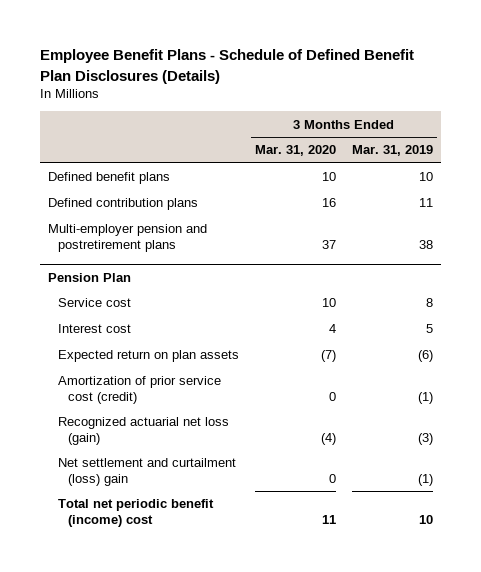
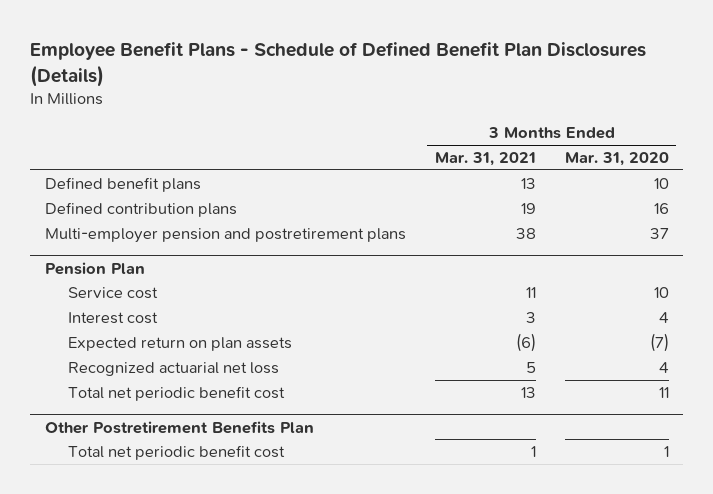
[351,145,433,157] Mar. 31, 2019 -> none
none -> [434,151,536,166] Mar. 31, 2021
[58,376,222,404] Amortization of prior service cost (credit) -> none
[58,458,237,486] Net settlement and curtailment (loss) gain -> none
[58,417,230,445] Recognized actuarial net loss (gain) -> [67,361,279,376] Recognized actuarial net loss
[320,432,336,445] (4) -> [658,361,669,373] 4
[58,499,215,527] Total net periodic benefit (income) cost -> [67,385,285,401] Total net periodic benefit cost
none -> [44,420,314,434] Other Postretirement Benefits Plan
none -> [67,444,285,460] Total net periodic benefit cost

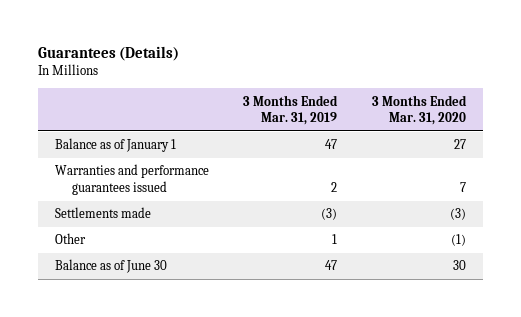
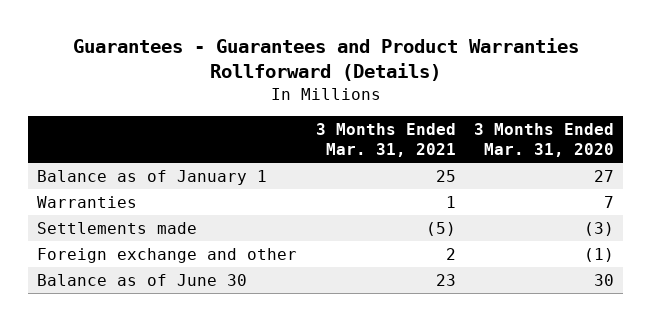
[37,45,179,61] Guarantees (Details) -> [72,38,579,82] Guarantees - Guarantees and Product Warranties Rollforward (Details)
[243,94,339,126] 3 Months Ended Mar. 31, 2019 -> none
none -> [315,122,456,157] 3 Months Ended Mar. 31, 2021
[54,164,209,196] Warranties and performance guarantees issued -> [37,195,138,208] Warranties
[54,233,86,245] Other -> [37,247,298,263] Foreign exchange and other

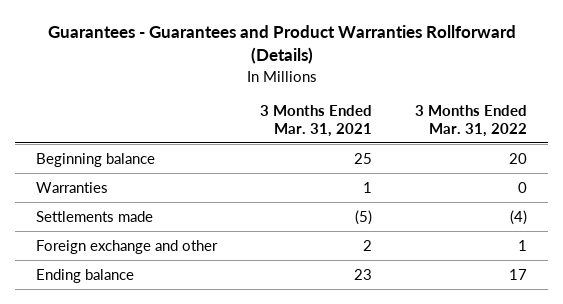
[474,122,615,157] 3 Months Ended Mar. 31, 2020 -> none
none -> [414,105,527,137] 3 Months Ended Mar. 31, 2022
[37,169,268,185] Balance as of January 1 -> [36,152,156,167] Beginning balance
[37,273,248,286] Balance as of June 30 -> [36,268,135,283] Ending balance

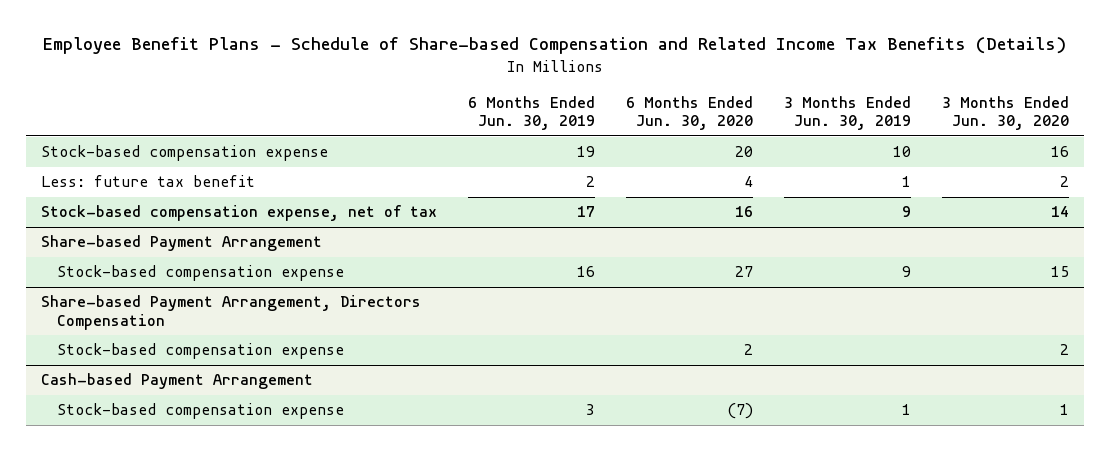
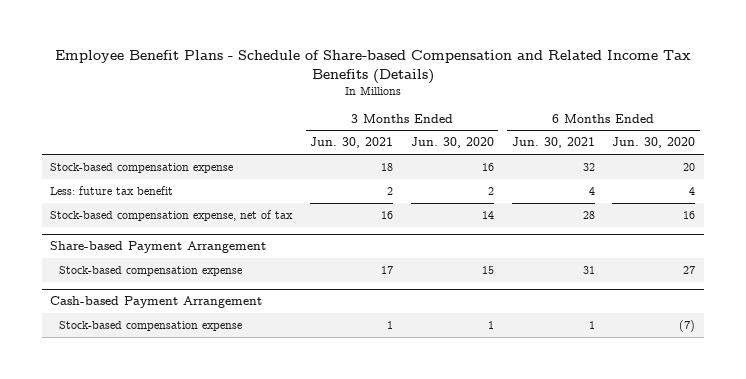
[468,95,596,131] 6 Months Ended Jun. 30, 2019 -> none
[784,95,912,131] 3 Months Ended Jun. 30, 2019 -> none
none -> [310,137,394,149] Jun. 30, 2021
none -> [511,137,595,149] Jun. 30, 2021
[41,295,422,330] Share-based Payment Arrangement, Directors Compensation -> none
[57,343,345,360] Stock-based compensation expense -> none

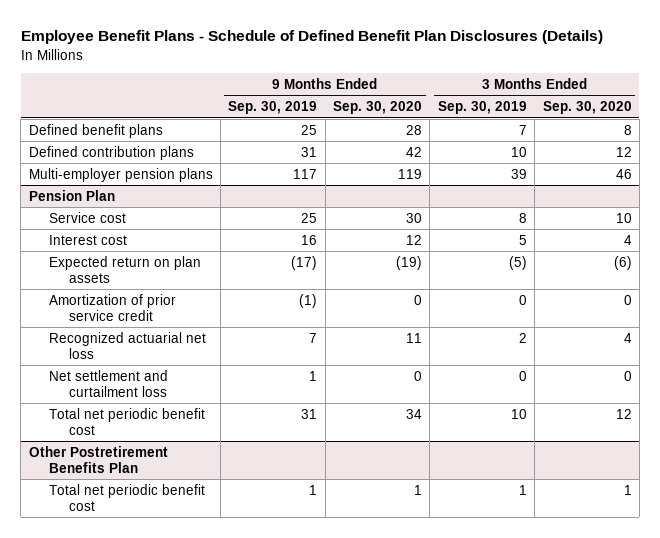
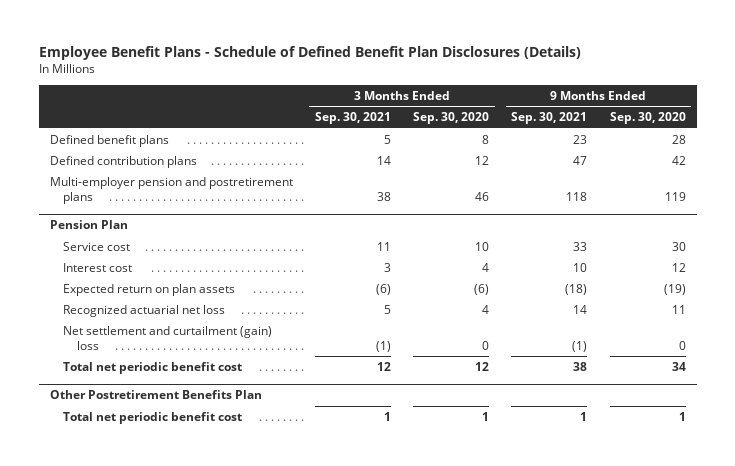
[228,101,318,115] Sep. 30, 2019 -> none
[437,101,527,115] Sep. 30, 2019 -> none
none -> [314,112,391,125] Sep. 30, 2021
none -> [511,112,588,125] Sep. 30, 2021
[28,167,213,182] Multi-employer pension plans -> [49,176,293,204] Multi-employer pension and postretirement plans
[48,293,176,321] Amortization of prior service credit -> none
[48,369,168,397] Net settlement and curtailment loss -> [63,325,273,350] Net settlement and curtailment (gain) loss

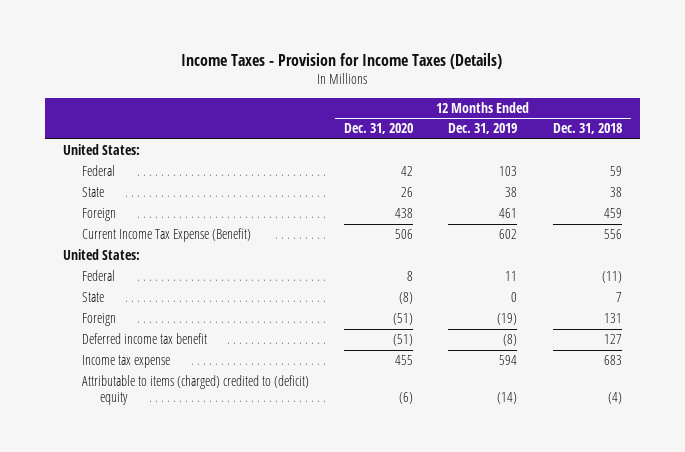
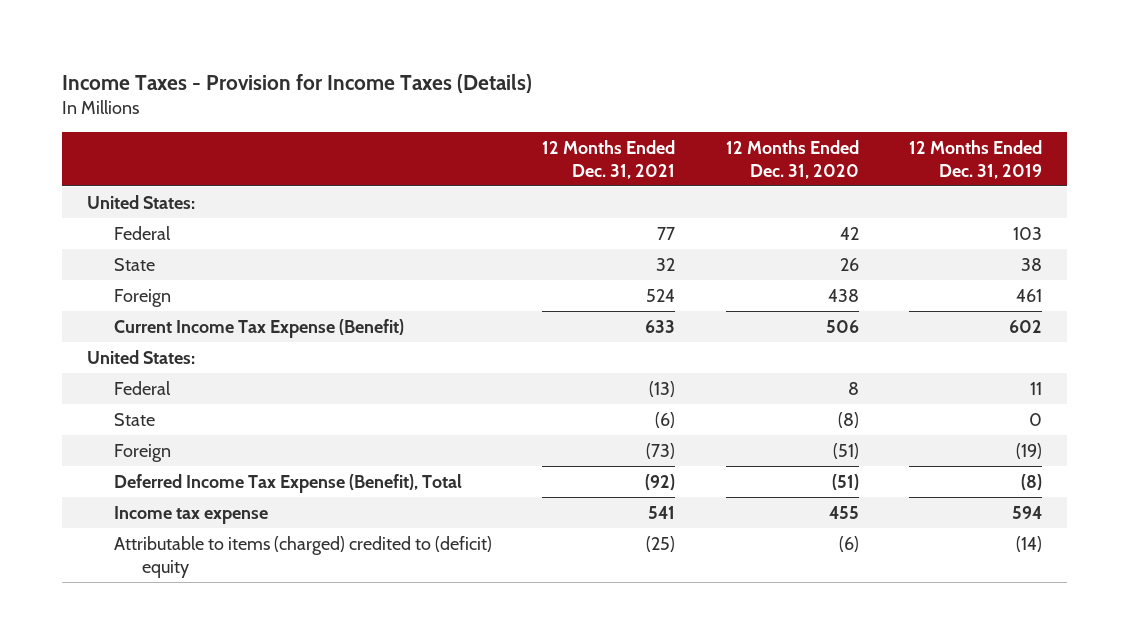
[552,123,622,135] Dec. 31, 2018 -> none
none -> [542,139,676,179] 12 Months Ended Dec. 31, 2021
[81,333,207,345] Deferred income tax benefit -> [114,473,463,493] Deferred Income Tax Expense (Benefit), Total

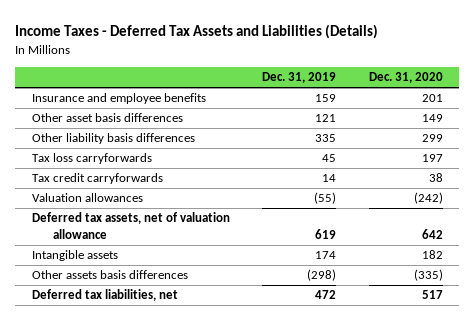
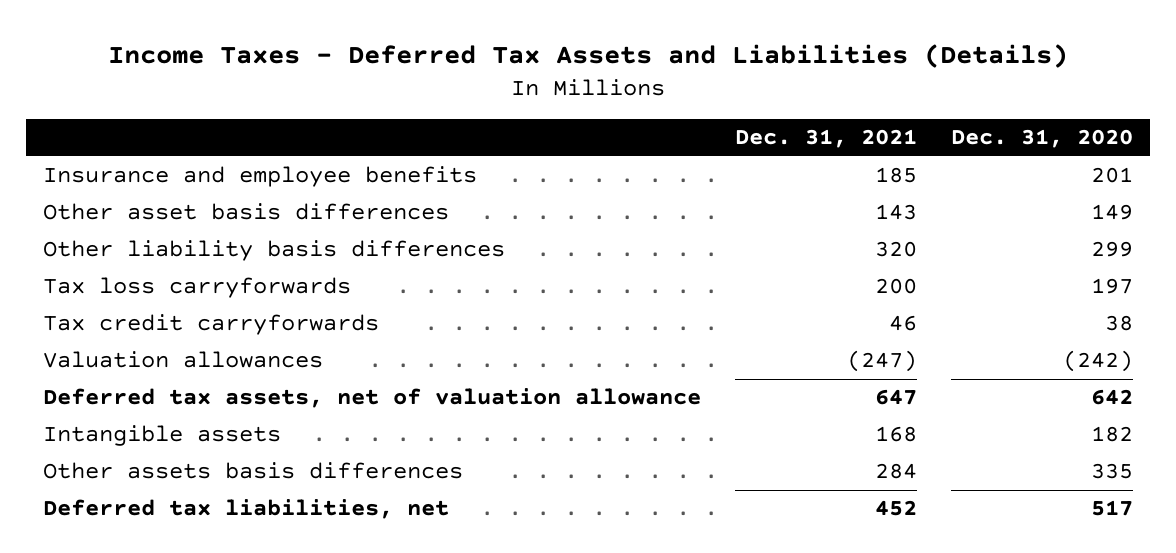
[262,72,337,84] Dec. 31, 2019 -> none
none -> [734,129,917,149] Dec. 31, 2021
[413,269,443,282] (335) -> [1090,463,1133,480] 335

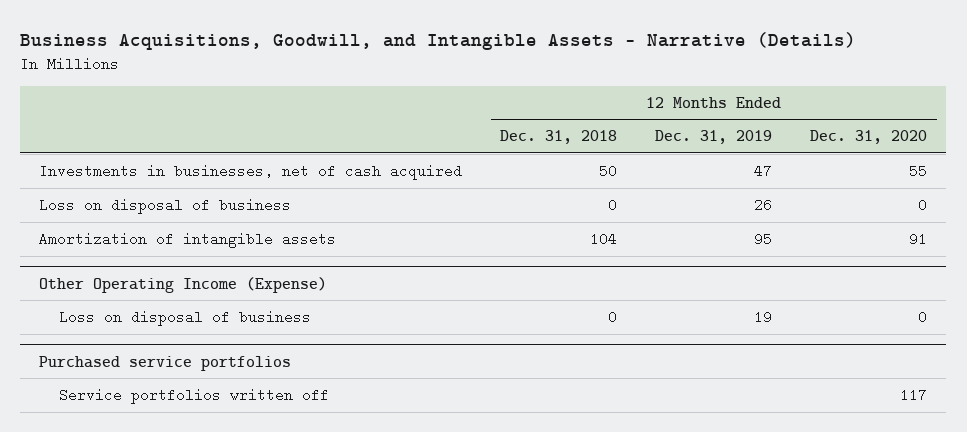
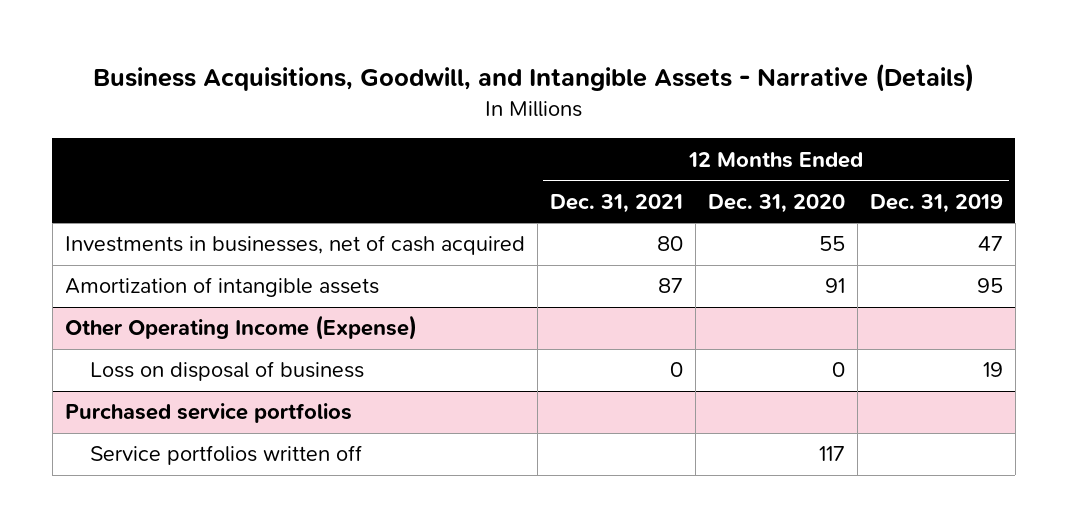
[500,130,618,145] Dec. 31, 2018 -> none
none -> [549,193,683,213] Dec. 31, 2021
[39,197,292,214] Loss on disposal of business -> none

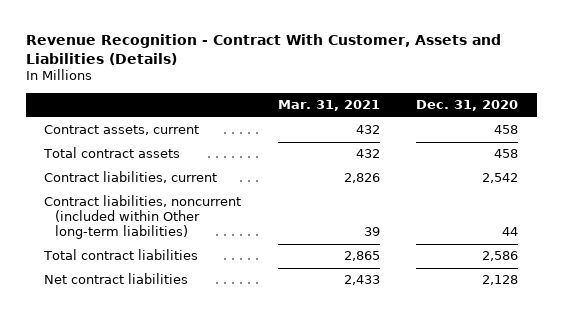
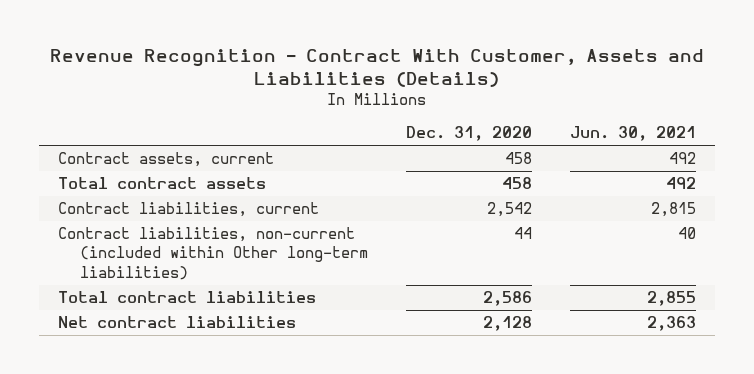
[277,100,380,112] Mar. 31, 2021 -> none
none -> [570,126,697,142] Jun. 30, 2021
[43,195,241,240] Contract liabilities, noncurrent (included within Other long-term liabilities) -> [57,227,368,280] Contract liabilities, non-current (included within Other long-term liabilities)

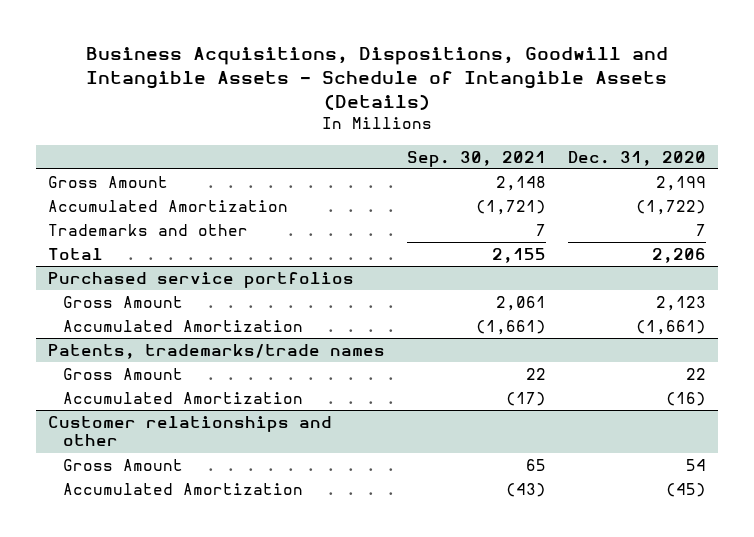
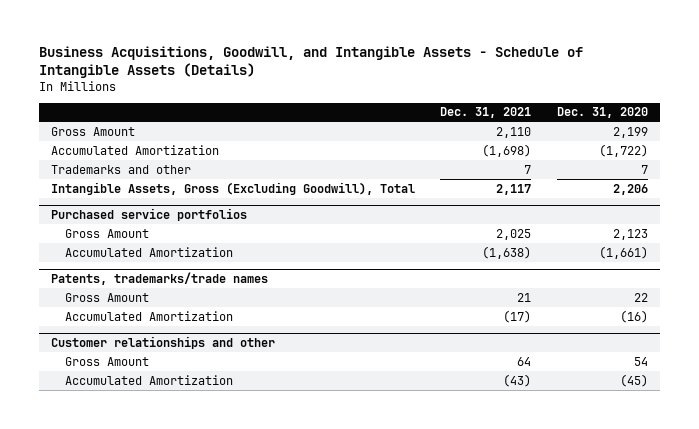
[86,47,669,111] Business Acquisitions, Dispositions, Goodwill and Intangible Assets - Schedule of Intangible Assets (Details) -> [38,45,583,79] Business Acquisitions, Goodwill, and Intangible Assets - Schedule of Intangible Assets (Details)
[407,150,547,167] Sep. 30, 2021 -> none
none -> [440,107,532,119] Dec. 31, 2021
[47,248,103,261] Total -> [51,181,416,195] Intangible Assets, Gross (Excluding Goodwill), Total

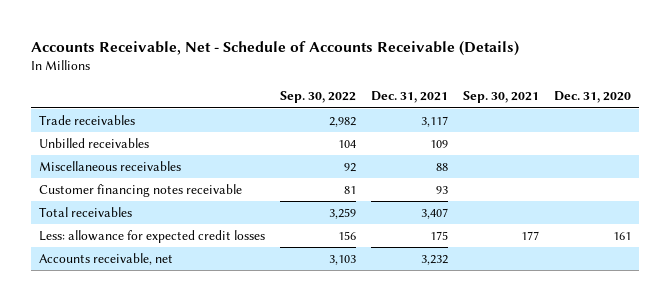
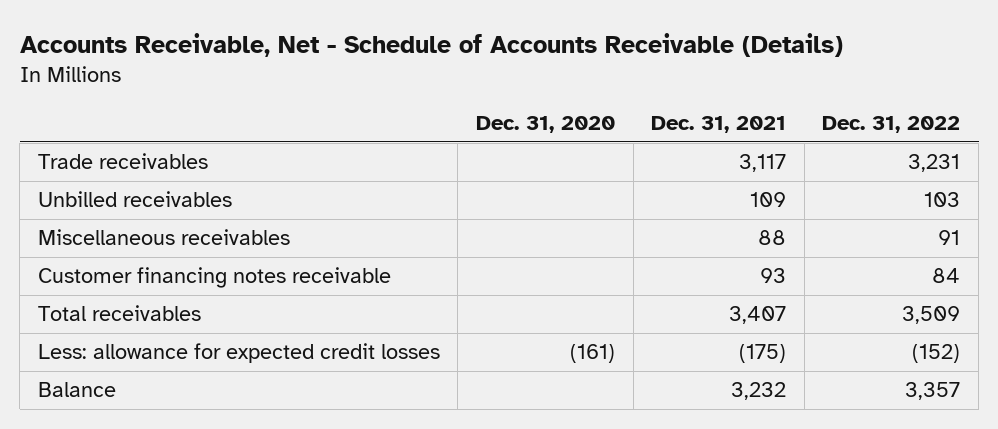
[279,91,356,104] Sep. 30, 2022 -> none
[462,91,539,104] Sep. 30, 2021 -> none
none -> [822,115,961,133] Dec. 31, 2022
[429,231,448,241] 175 -> [739,344,787,364] (175)
[613,232,632,241] 161 -> [570,344,616,364] (161)
[38,253,173,266] Accounts receivable, net -> [37,382,116,398] Balance

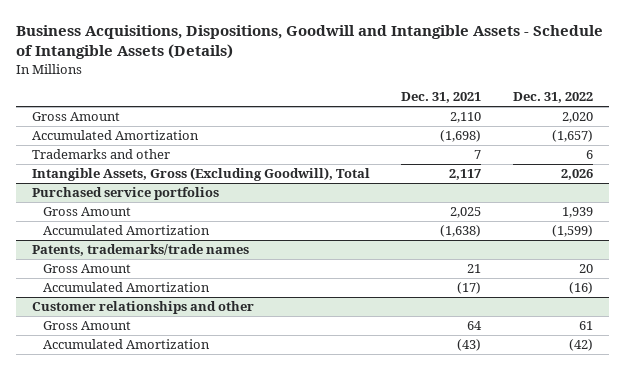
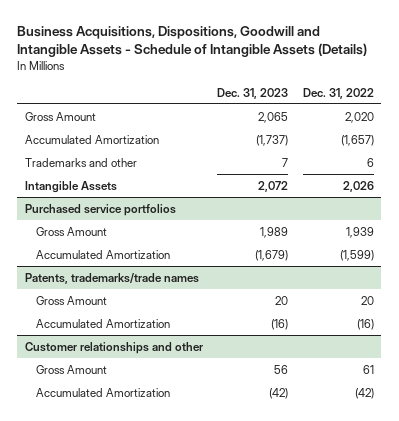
[401,92,482,104] Dec. 31, 2021 -> none
none -> [217,87,289,99] Dec. 31, 2023
[31,167,370,182] Intangible Assets, Gross (Excluding Goodwill), Total -> [24,180,117,193] Intangible Assets

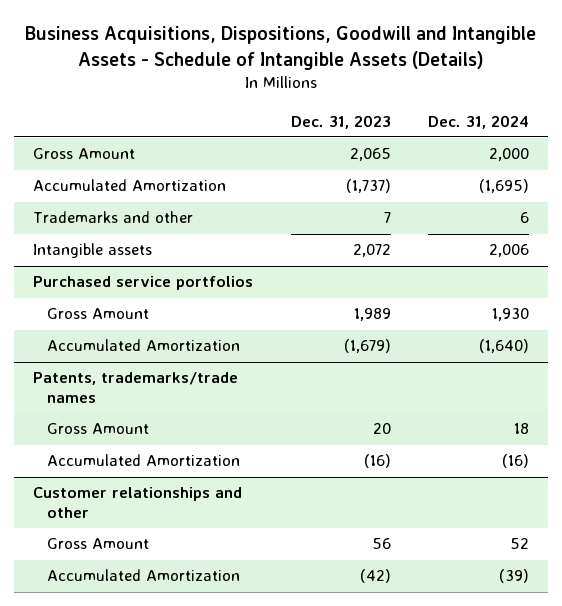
[303,87,375,99] Dec. 31, 2022 -> none
none -> [428,114,530,129] Dec. 31, 2024
[24,180,117,193] Intangible Assets -> [32,243,152,259] Intangible assets

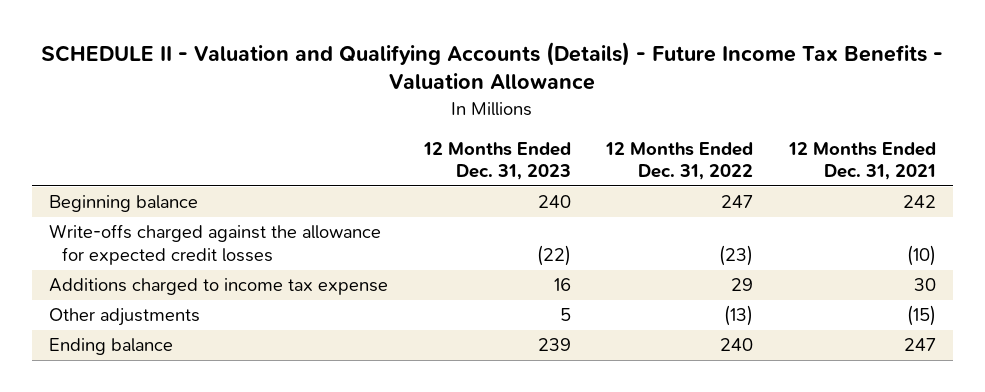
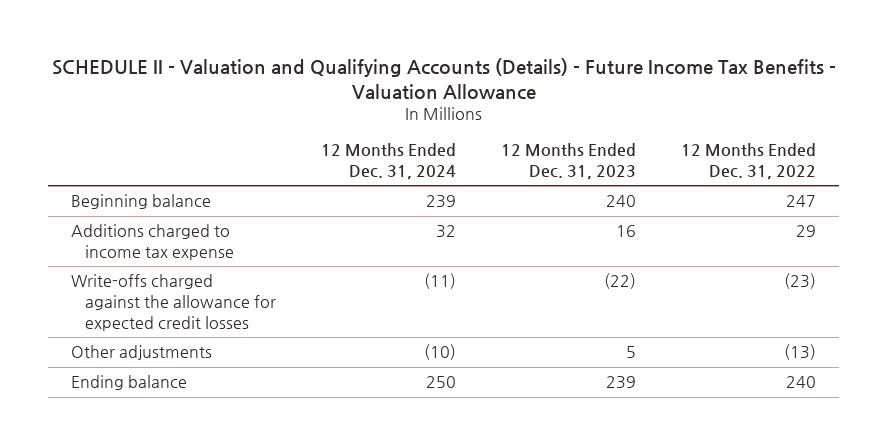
[787,141,936,181] 12 Months Ended Dec. 31, 2021 -> none
none -> [321,143,457,180] 12 Months Ended Dec. 31, 2024
[49,224,382,266] Write-offs charged against the allowance for expected credit losses -> [70,274,277,331] Write-offs charged against the allowance for expected credit losses

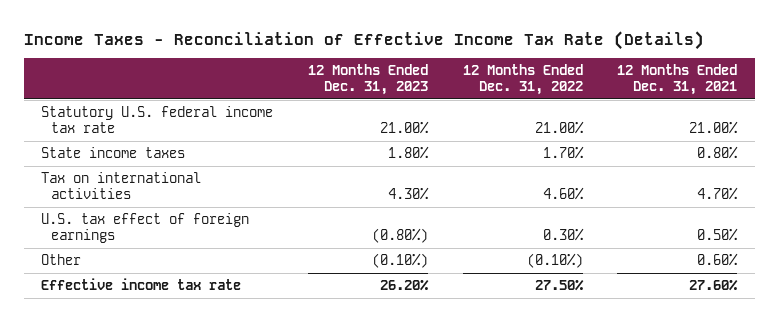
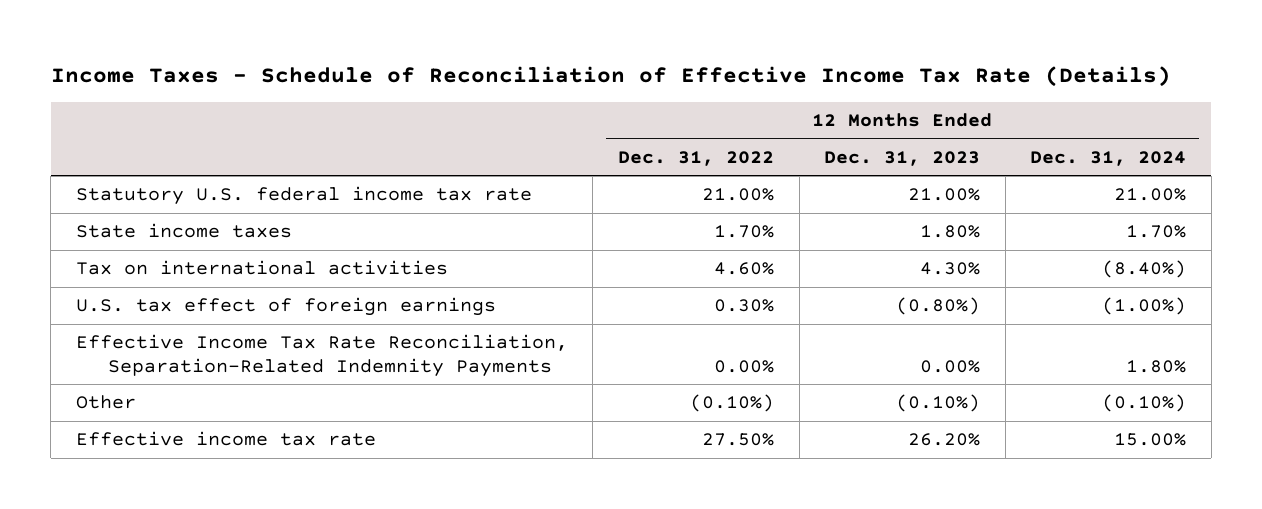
[23,30,704,50] Income Taxes - Reconciliation of Effective Income Tax Rate (Details) -> [50,65,1171,87] Income Taxes - Schedule of Reconciliation of Effective Income Tax Rate (Details)
[617,63,738,95] 12 Months Ended Dec. 31, 2021 -> none
none -> [1030,150,1187,166] Dec. 31, 2024
none -> [75,334,568,377] Effective Income Tax Rate Reconciliation, Separation-Related Indemnity Payments

